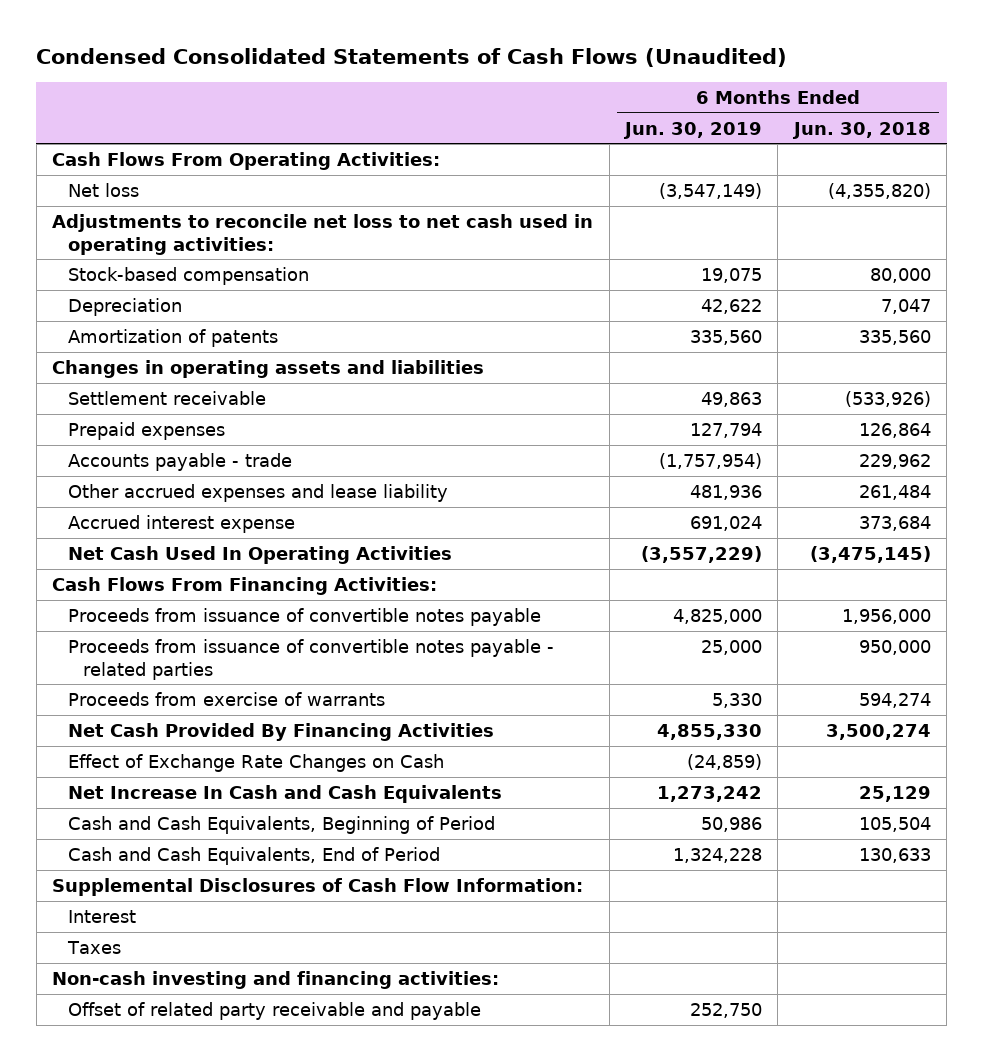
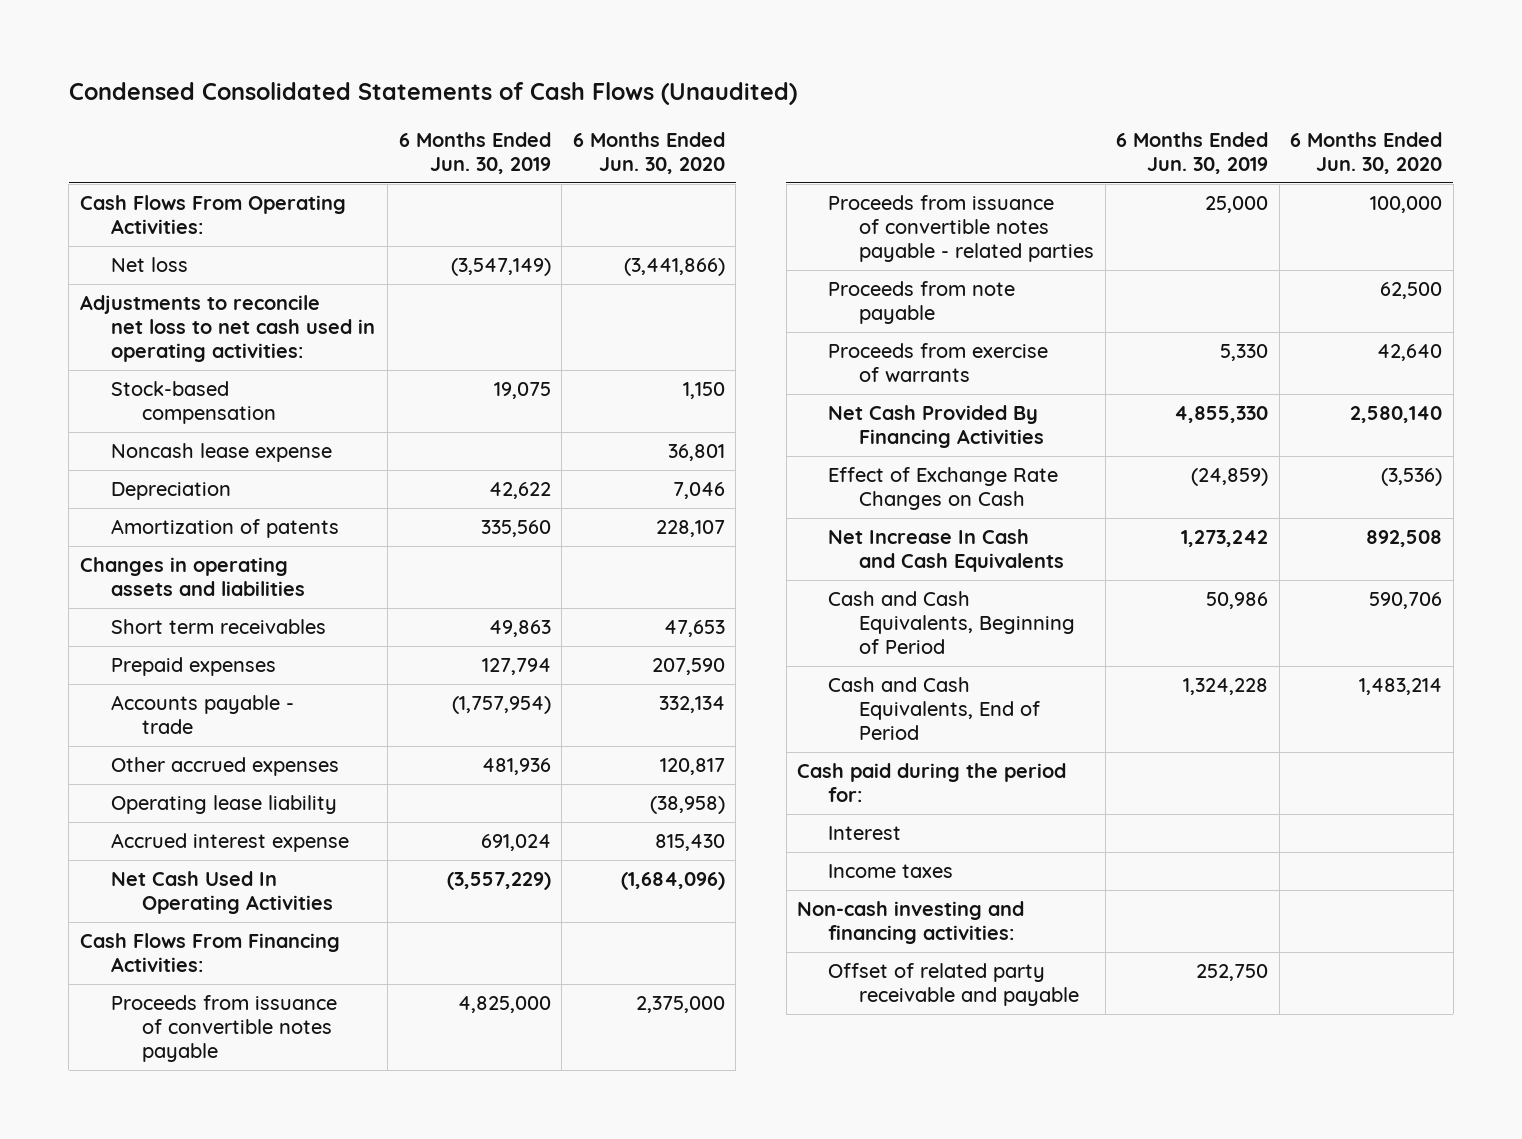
[791,121,931,139] Jun. 30, 2018 -> none
none -> [572,131,725,174] 6 Months Ended Jun. 30, 2020
none -> [110,443,332,463] Noncash lease expense
[67,390,266,405] Settlement receivable -> [110,619,326,635] Short term receivables
[67,483,448,502] Other accrued expenses and lease liability -> [110,757,339,777] Other accrued expenses
none -> [110,795,337,815] Operating lease liability
none -> [828,281,1016,325] Proceeds from note payable
[52,877,584,896] Supplemental Disclosures of Cash Flow Information: -> none
none -> [797,763,1067,803] Cash paid during the period for:
[66,940,121,954] Taxes -> [828,864,954,879] Income taxes

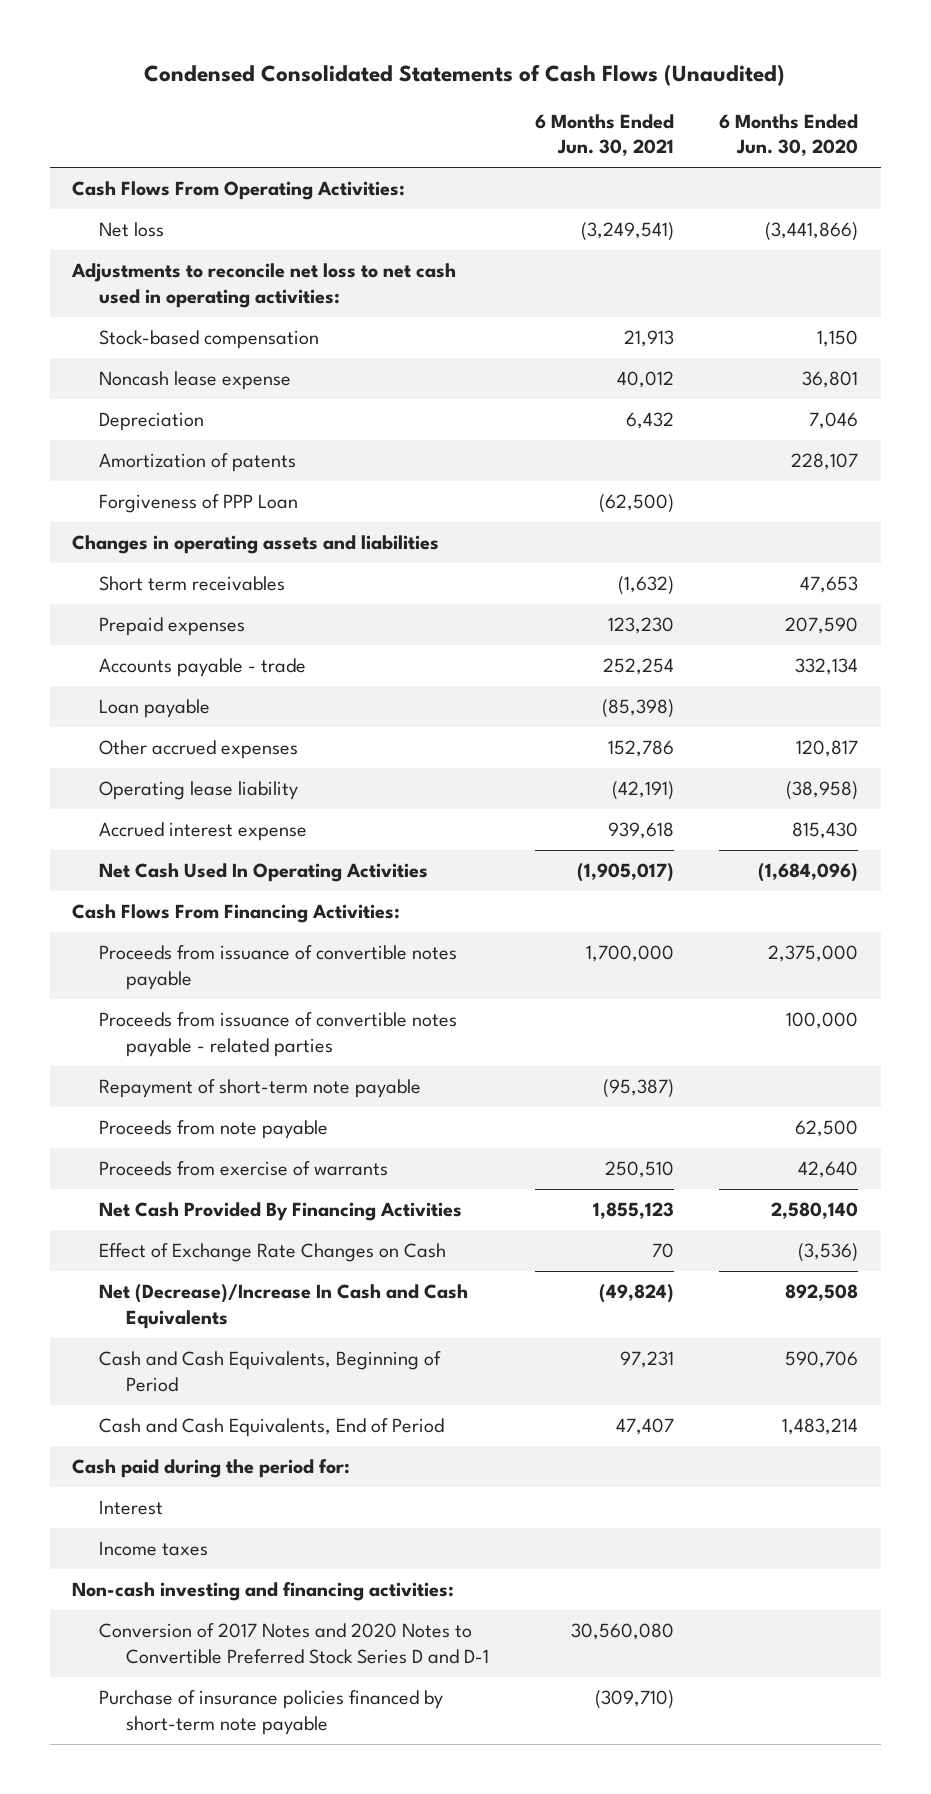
[398,131,551,174] 6 Months Ended Jun. 30, 2019 -> none
none -> [534,113,674,157] 6 Months Ended Jun. 30, 2021
none -> [99,494,299,514] Forgiveness of PPP Loan
none -> [99,699,211,719] Loan payable
none -> [99,1079,422,1099] Repayment of short-term note payable
[828,529,1065,573] Net Increase In Cash and Cash Equivalents -> [99,1284,469,1329] Net (Decrease)/Increase In Cash and Cash Equivalents
[828,963,1080,1007] Offset of related party receivable and payable -> none
none -> [99,1623,490,1664] Conversion of 2017 Notes and 2020 Notes to Convertible Preferred Stock Series D and D-1
none -> [99,1690,444,1735] Purchase of insurance policies financed by short-term note payable

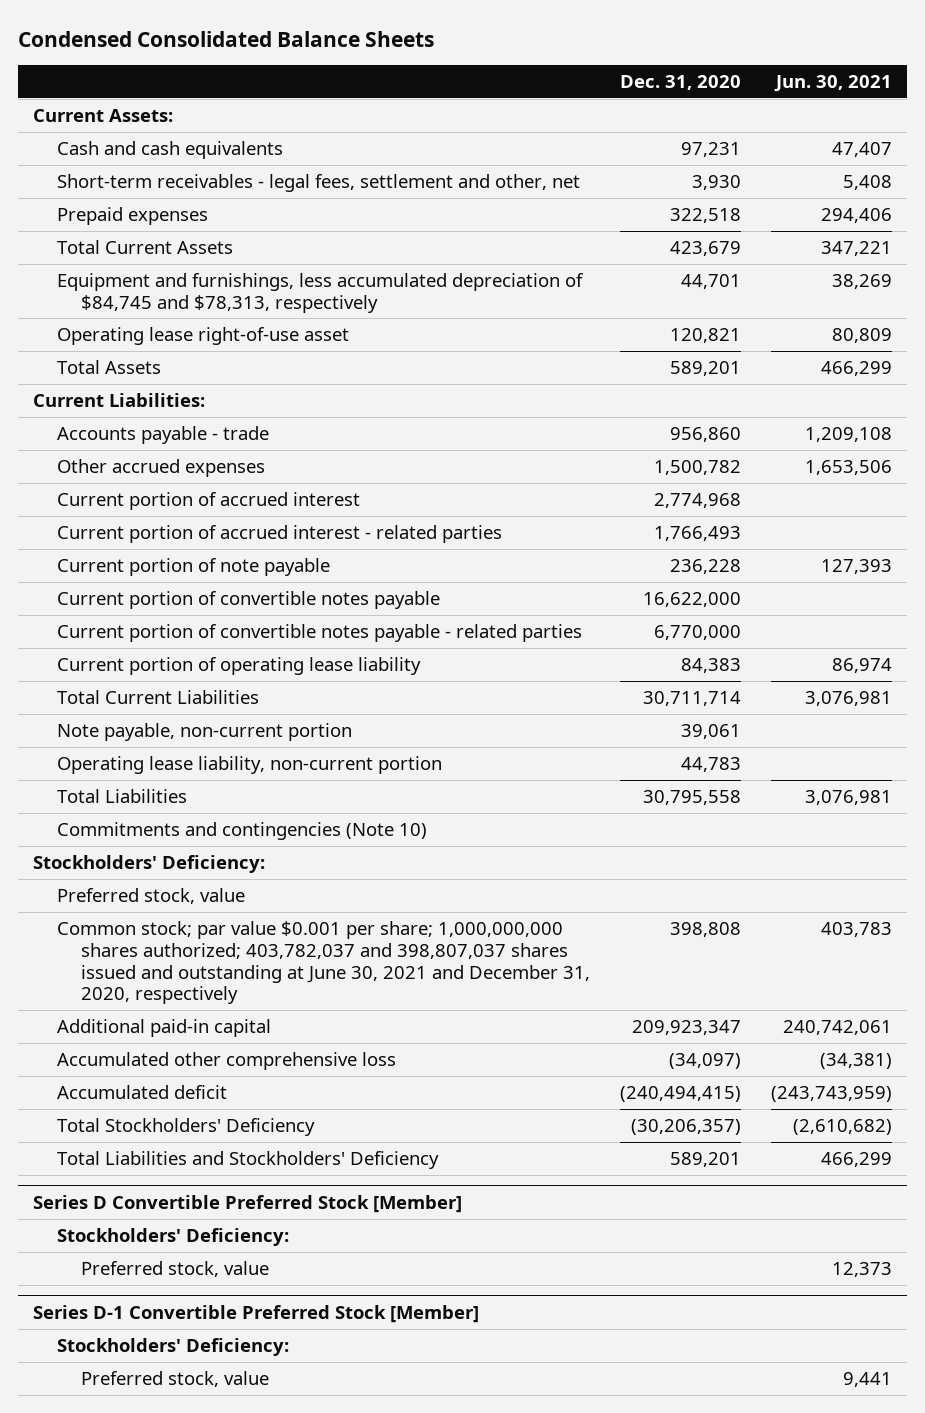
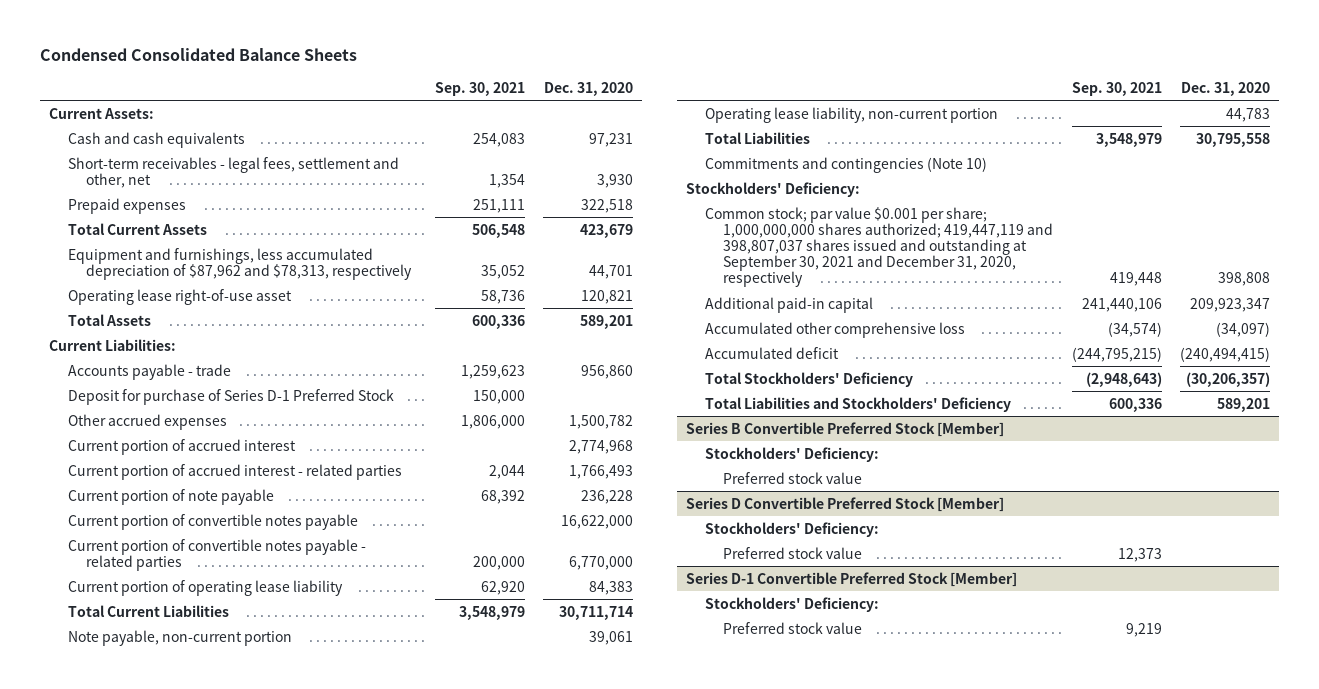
[774,74,893,92] Jun. 30, 2021 -> none
none -> [434,81,525,96] Sep. 30, 2021
[57,272,585,313] Equipment and furnishings, less accumulated depreciation of $84,745 and $78,313, respectively -> [67,247,413,280] Equipment and furnishings, less accumulated depreciation of $87,962 and $78,313, respectively
none -> [67,388,394,405] Deposit for purchase of Series D-1 Preferred Stock
[57,887,246,904] Preferred stock, value -> none
[57,920,591,1005] Common stock; par value $0.001 per share; 1,000,000,000 shares authorized; 403,782,037 and 398,807,037 shares issued and outstanding at June 30, 2021 and December 31, 2020, respectively -> [704,206,1054,288] Common stock; par value $0.001 per share; 1,000,000,000 shares authorized; 419,447,119 and 398,807,037 shares issued and outstanding at September 30, 2021 and December 31, 2020, respectively
none -> [686,421,1005,437] Series B Convertible Preferred Stock [Member]
none -> [704,446,879,462] Stockholders' Deficiency:
none -> [723,471,863,484] Preferred stock value
[81,1260,270,1277] Preferred stock, value -> [723,546,863,559] Preferred stock value
[81,1370,270,1387] Preferred stock, value -> [723,621,863,634] Preferred stock value

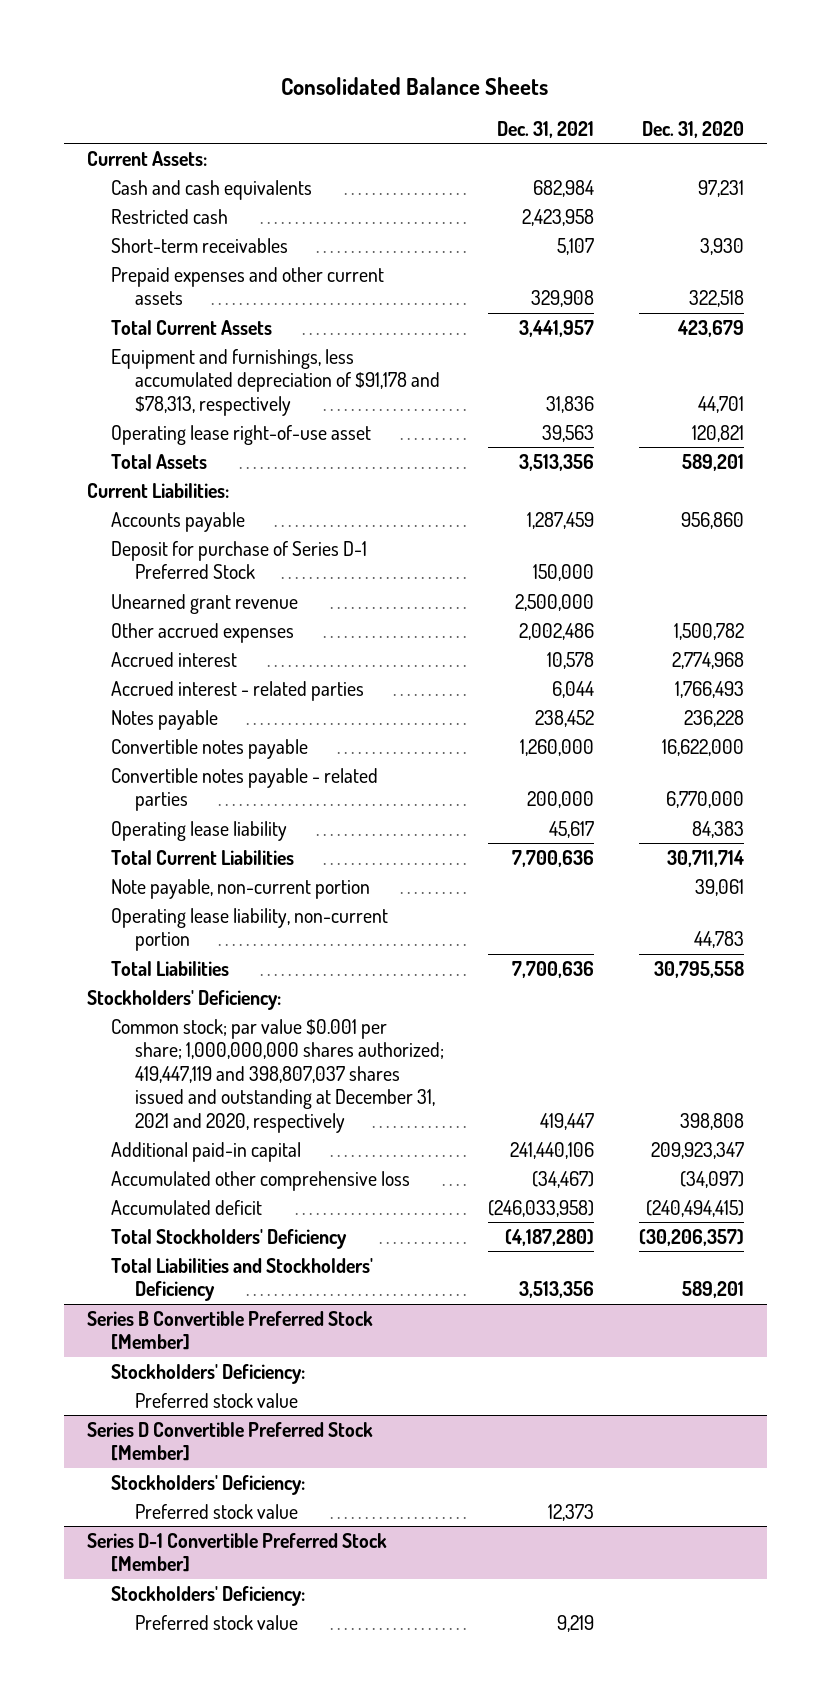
[39,48,357,62] Condensed Consolidated Balance Sheets -> [281,76,549,95] Consolidated Balance Sheets
[434,81,525,96] Sep. 30, 2021 -> none
none -> [497,120,595,138] Dec. 31, 2021
none -> [110,208,228,224] Restricted cash
[67,156,399,188] Short-term receivables - legal fees, settlement and other, net -> [110,237,288,253] Short-term receivables
[67,197,186,214] Prepaid expenses -> [110,266,384,306] Prepaid expenses and other current assets
[67,247,413,280] Equipment and furnishings, less accumulated depreciation of $87,962 and $78,313, respectively -> [110,348,440,416] Equipment and furnishings, less accumulated depreciation of $91,178 and $78,313, respectively
[67,363,231,380] Accounts payable - trade -> [110,511,245,532] Accounts payable
none -> [110,593,298,614] Unearned grant revenue
[67,438,296,455] Current portion of accrued interest -> [110,651,237,667] Accrued interest
[67,463,402,480] Current portion of accrued interest - related parties -> [110,680,364,701] Accrued interest - related parties
[67,488,274,505] Current portion of note payable -> [110,709,218,730] Notes payable
[67,513,358,530] Current portion of convertible notes payable -> [110,738,308,759] Convertible notes payable
[67,538,366,571] Current portion of convertible notes payable - related parties -> [110,767,378,812] Convertible notes payable - related parties
[67,579,343,596] Current portion of operating lease liability -> [110,820,287,841] Operating lease liability
[704,156,987,173] Commitments and contingencies (Note 10) -> none
[704,206,1054,288] Common stock; par value $0.001 per share; 1,000,000,000 shares authorized; 419,447,119 and 398,807,037 shares issued and outstanding at September 30, 2021 and December 31, 2020, respectively -> [110,1018,444,1133] Common stock; par value $0.001 per share; 1,000,000,000 shares authorized; 419,447,119 and 398,807,037 shares issued and outstanding at December 31, 2021 and 2020, respectively

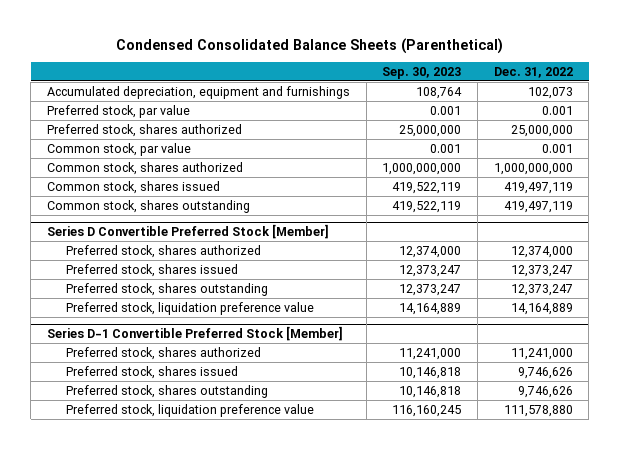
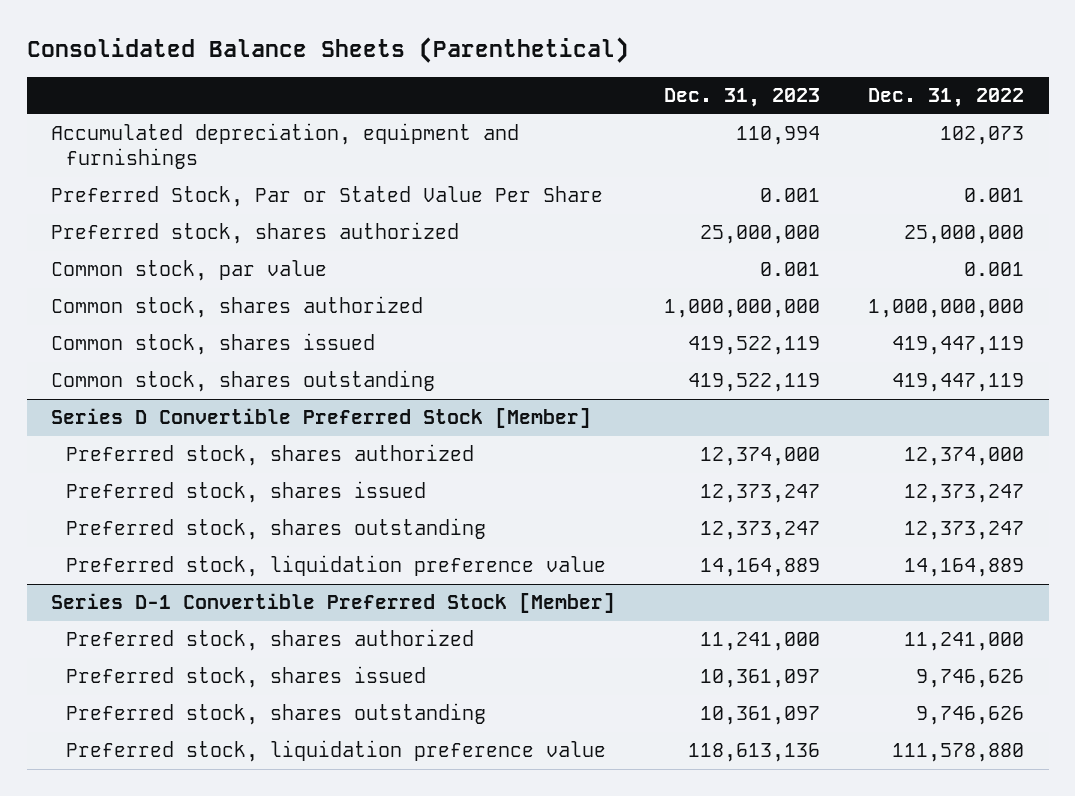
[115,37,503,54] Condensed Consolidated Balance Sheets (Parenthetical) -> [26,37,629,64] Consolidated Balance Sheets (Parenthetical)
[382,66,462,79] Sep. 30, 2023 -> none
none -> [663,88,820,108] Dec. 31, 2023
[46,104,190,118] Preferred stock, par value -> [50,186,603,208] Preferred Stock, Par or Stated Value Per Share
[503,181,573,194] 419,497,119 -> [892,336,1025,356] 419,447,119
[503,200,573,213] 419,497,119 -> [892,373,1025,393] 419,447,119

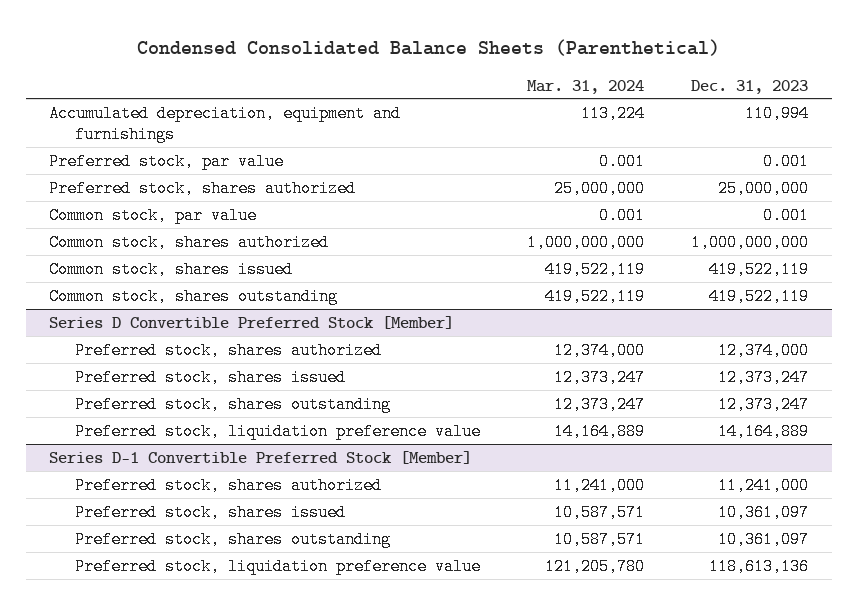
[26,37,629,64] Consolidated Balance Sheets (Parenthetical) -> [136,38,720,56] Condensed Consolidated Balance Sheets (Parenthetical)
[868,88,1025,108] Dec. 31, 2022 -> none
none -> [527,79,645,94] Mar. 31, 2024
[50,186,603,208] Preferred Stock, Par or Stated Value Per Share -> [49,152,285,170] Preferred stock, par value

